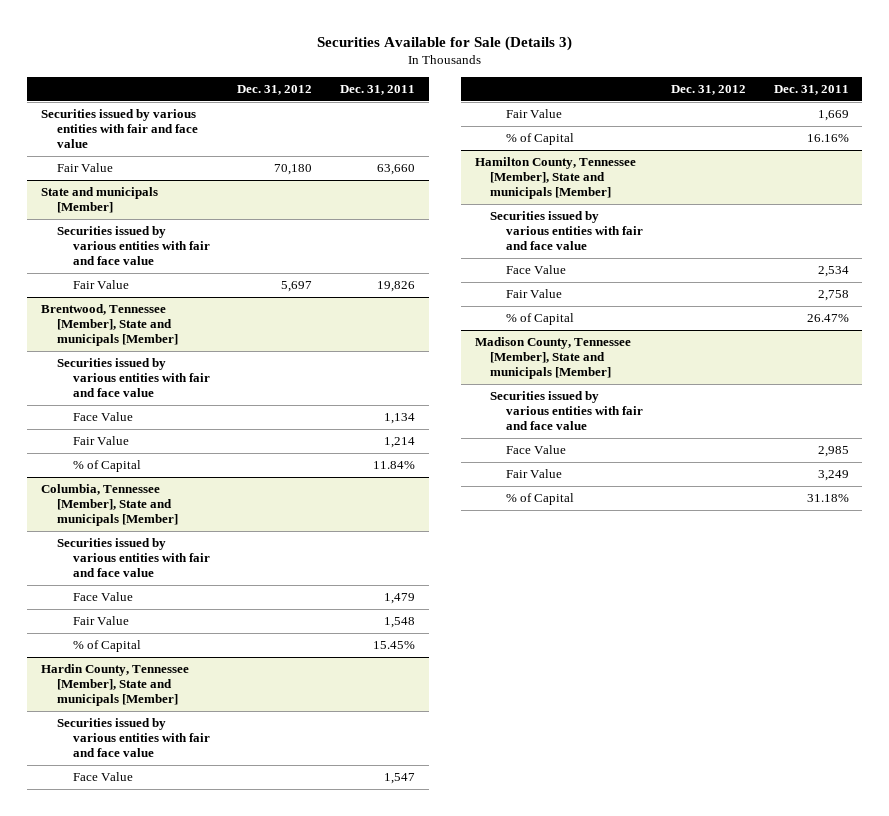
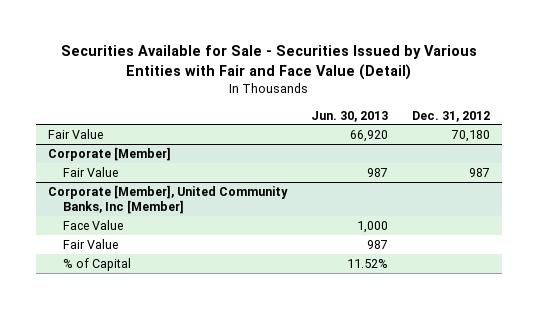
[316,35,572,51] Securities Available for Sale (Details 3) -> [61,45,478,80] Securities Available for Sale - Securities Issued by Various Entities with Fair and Face Value (Detail)
[339,84,415,95] Dec. 31, 2011 -> none
none -> [311,110,389,122] Jun. 30, 2013
[40,108,198,148] Securities issued by various entities with fair and face value -> none
[40,186,158,213] State and municipals [Member] -> none
[56,225,210,265] Securities issued by various entities with fair and face value -> none
[72,279,129,289] Fair Value -> none
[40,303,178,346] Brentwood, Tennessee [Member], State and municipals [Member] -> none
[56,357,210,397] Securities issued by various entities with fair and face value -> none
[72,411,133,421] Face Value -> none
[72,435,129,445] Fair Value -> none
[72,459,141,472] % of Capital -> none
[40,483,178,526] Columbia, Tennessee [Member], State and municipals [Member] -> none
[56,537,210,577] Securities issued by various entities with fair and face value -> none
[72,591,133,601] Face Value -> none
[72,615,129,625] Fair Value -> none
[72,639,141,652] % of Capital -> none
[40,663,189,706] Hardin County, Tennessee [Member], State and municipals [Member] -> none
[56,717,210,757] Securities issued by various entities with fair and face value -> none
[72,771,133,781] Face Value -> none
[506,108,563,118] Fair Value -> none
[506,132,575,145] % of Capital -> none
[474,156,636,199] Hamilton County, Tennessee [Member], State and municipals [Member] -> none
[490,210,644,250] Securities issued by various entities with fair and face value -> none
[506,264,567,274] Face Value -> none
[506,288,563,298] Fair Value -> none
[506,312,575,325] % of Capital -> none
[474,336,631,379] Madison County, Tennessee [Member], State and municipals [Member] -> none
[490,390,644,430] Securities issued by various entities with fair and face value -> none
[506,444,567,454] Face Value -> none
[506,468,563,478] Fair Value -> none
[506,492,575,505] % of Capital -> none
none -> [48,146,172,161] Corporate [Member]
none -> [62,166,118,177] Fair Value
none -> [48,184,289,214] Corporate [Member], United Community Banks, Inc [Member]
none -> [62,219,123,230] Face Value
none -> [62,238,118,249] Fair Value
none -> [62,257,131,271] % of Capital

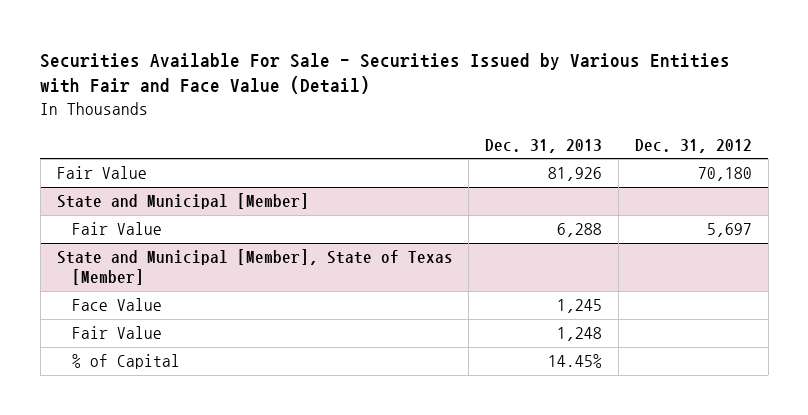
[61,45,478,80] Securities Available for Sale - Securities Issued by Various Entities with Fair and Face Value (Detail) -> [40,52,731,95] Securities Available For Sale - Securities Issued by Various Entities with Fair and Face Value (Detail)
[311,110,389,122] Jun. 30, 2013 -> none
none -> [485,138,603,153] Dec. 31, 2013
[48,146,172,161] Corporate [Member] -> none
[62,166,118,177] Fair Value -> none
[48,184,289,214] Corporate [Member], United Community Banks, Inc [Member] -> none
[62,219,123,230] Face Value -> none
[62,238,118,249] Fair Value -> none
[62,257,131,271] % of Capital -> none
none -> [56,193,309,210] State and Municipal [Member]
none -> [72,222,163,236] Fair Value
none -> [56,249,453,286] State and Municipal [Member], State of Texas [Member]
none -> [72,298,163,312] Face Value
none -> [72,326,163,340] Fair Value
none -> [72,354,181,370] % of Capital

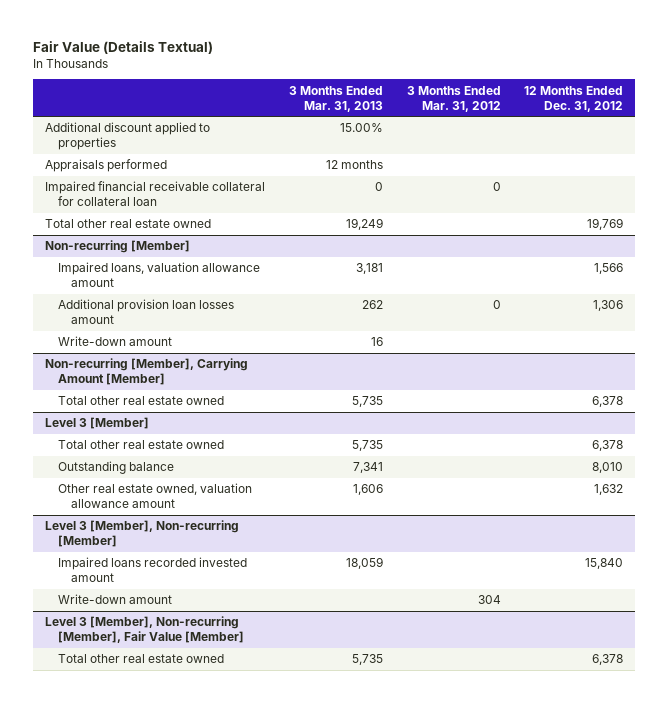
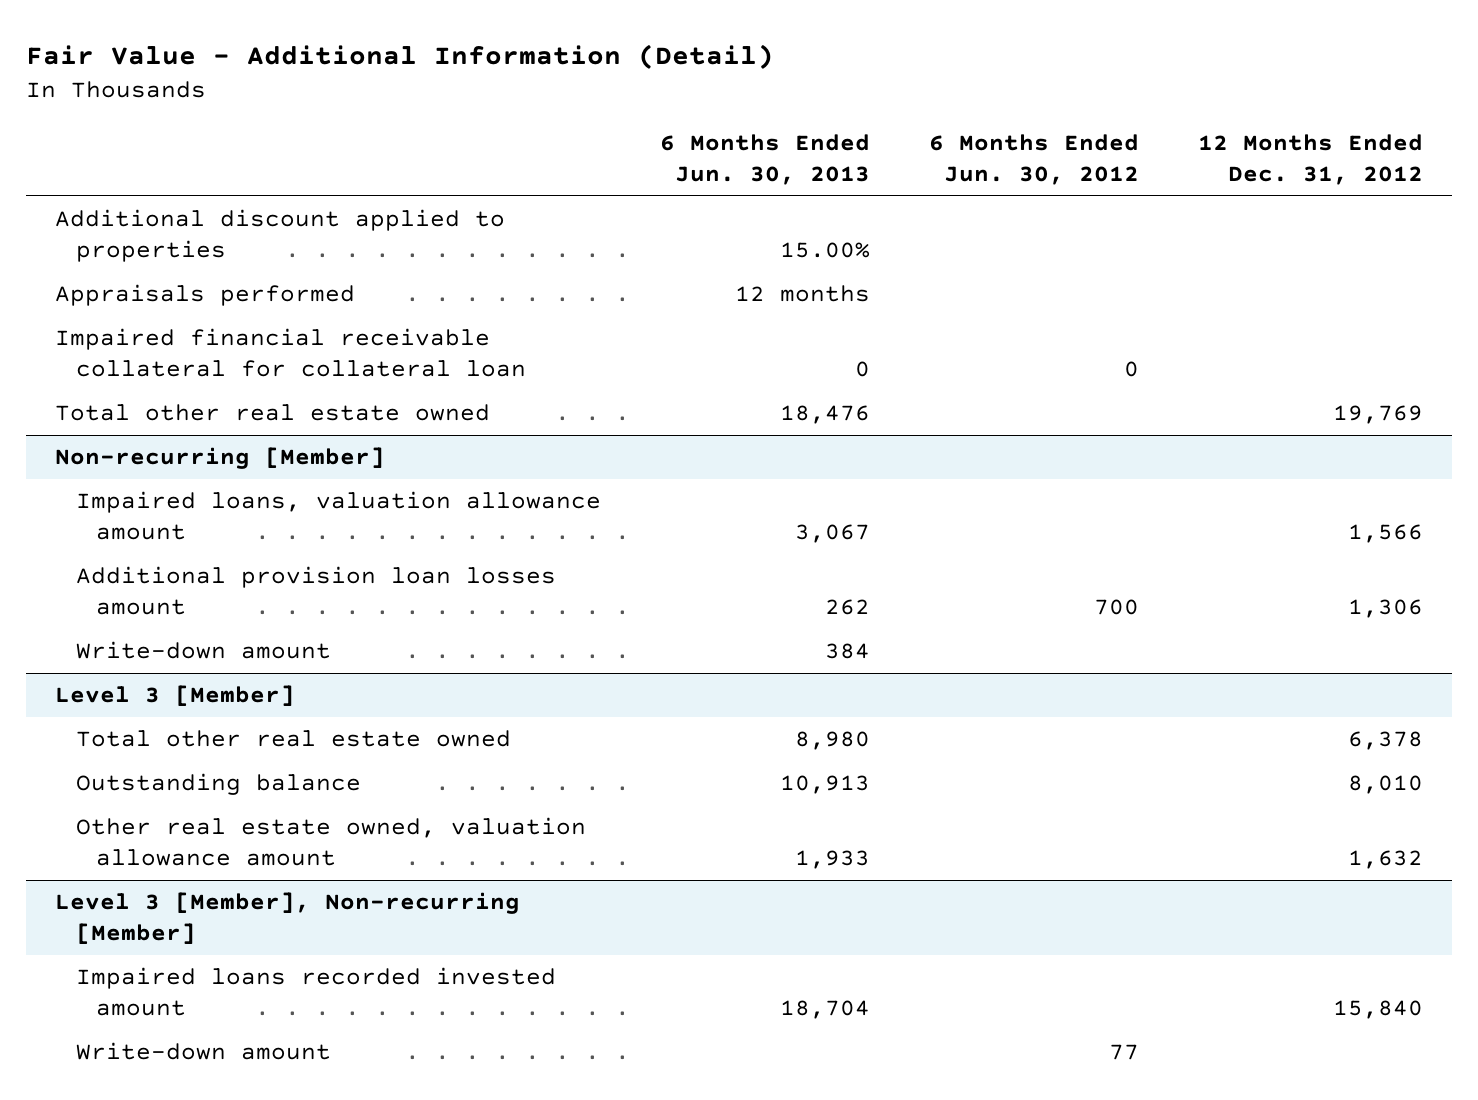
[33,40,214,54] Fair Value (Details Textual) -> [25,43,774,69] Fair Value - Additional Information (Detail)
[289,85,384,112] 3 Months Ended Mar. 31, 2013 -> none
[406,85,501,112] 3 Months Ended Mar. 31, 2012 -> none
none -> [659,134,870,185] 6 Months Ended Jun. 30, 2013
none -> [928,134,1139,185] 6 Months Ended Jun. 30, 2012
[45,358,249,386] Non-recurring [Member], Carrying Amount [Member] -> none
[57,396,224,406] Total other real estate owned -> none
[45,616,244,644] Level 3 [Member], Non-recurring [Member], Fair Value [Member] -> none
[57,654,224,664] Total other real estate owned -> none

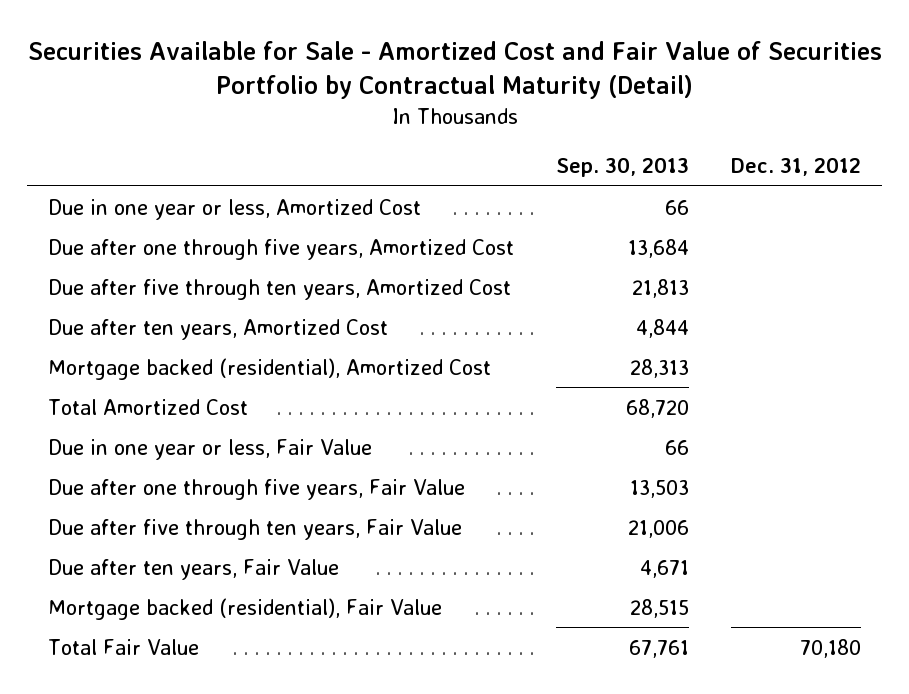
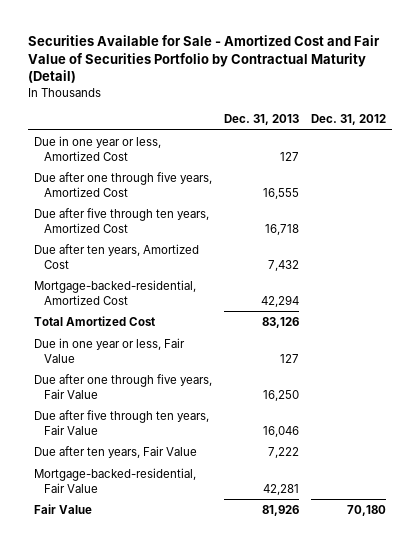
[556,156,690,177] Sep. 30, 2013 -> none
none -> [223,114,299,126] Dec. 31, 2013
[47,357,491,380] Mortgage backed (residential), Amortized Cost -> [34,280,197,305] Mortgage-backed-residential, Amortized Cost
[47,597,442,620] Mortgage backed (residential), Fair Value -> [34,468,197,493] Mortgage-backed-residential, Fair Value
[47,638,199,655] Total Fair Value -> [34,504,93,515] Fair Value

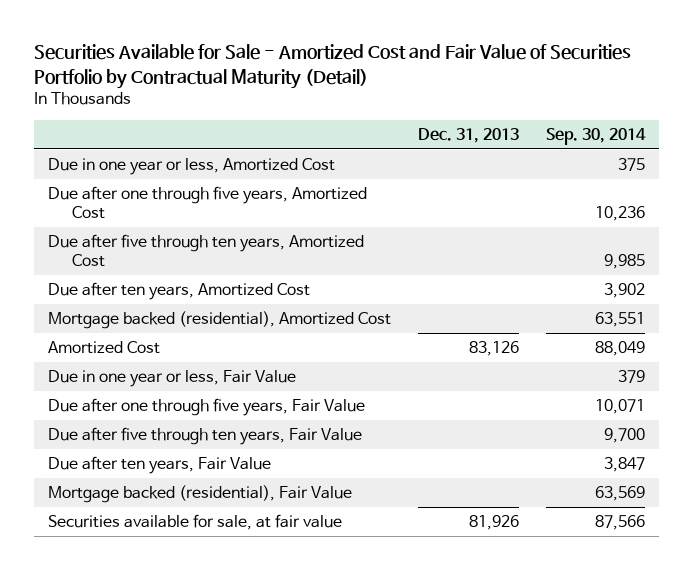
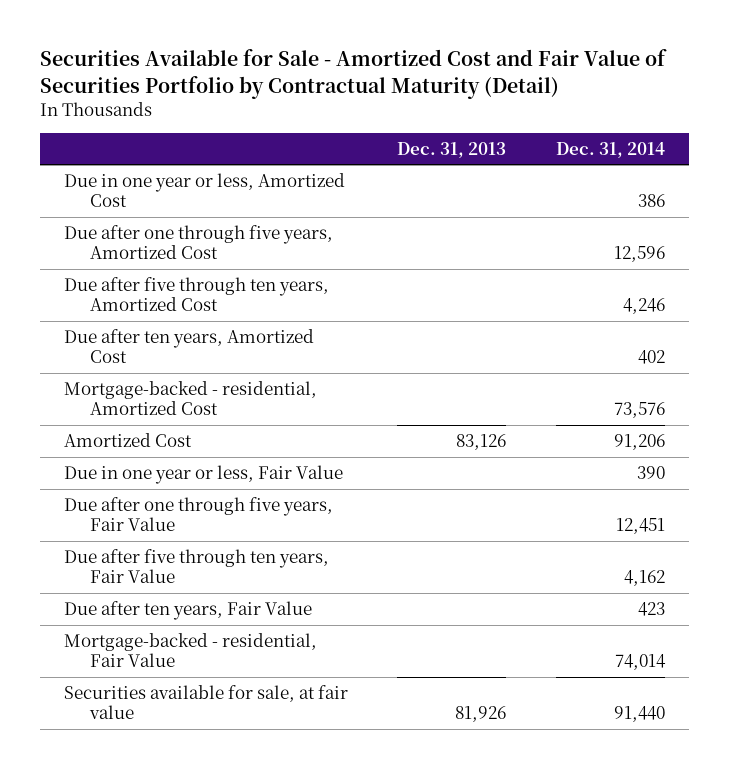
[546,128,647,146] Sep. 30, 2014 -> none
none -> [555,141,665,158] Dec. 31, 2014
[47,311,391,330] Mortgage backed (residential), Amortized Cost -> [64,381,318,416] Mortgage-backed - residential, Amortized Cost
[47,485,352,504] Mortgage backed (residential), Fair Value -> [64,633,318,668] Mortgage-backed - residential, Fair Value

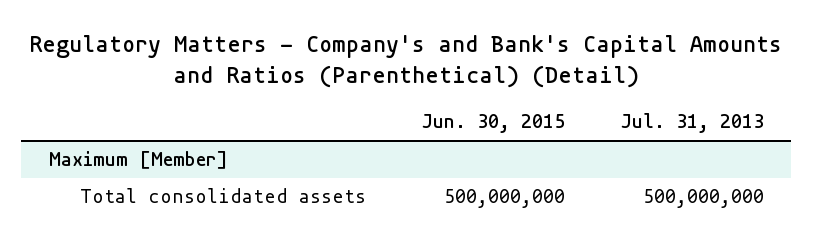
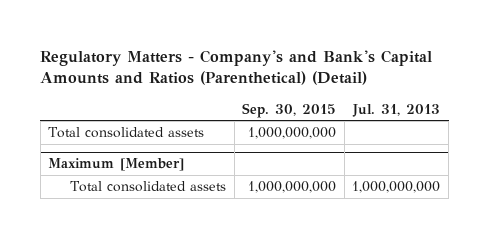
[420,114,565,134] Jun. 30, 2015 -> none
none -> [242,102,337,118] Sep. 30, 2015
none -> [48,127,205,139] Total consolidated assets
[642,189,764,209] 500,000,000 -> [352,181,441,194] 1,000,000,000

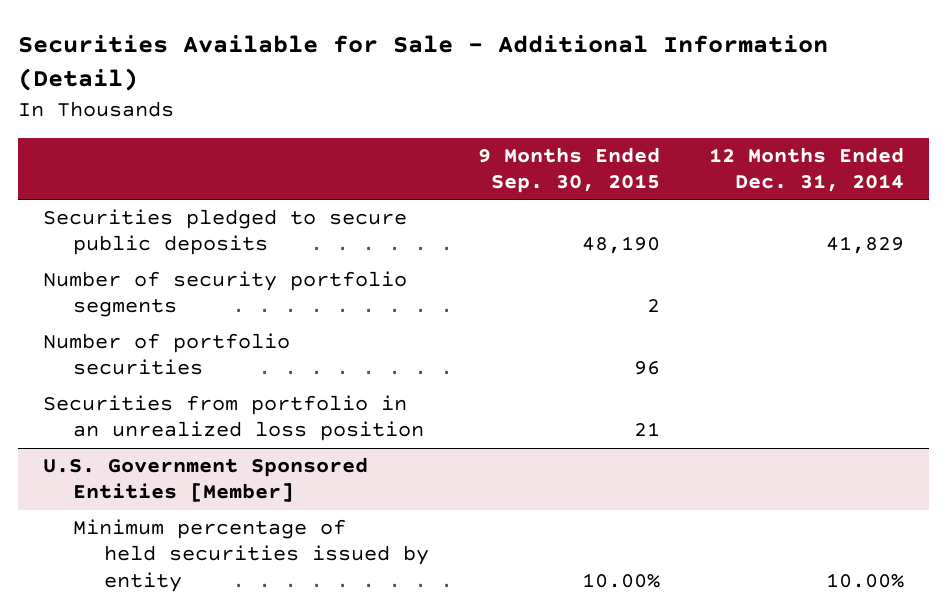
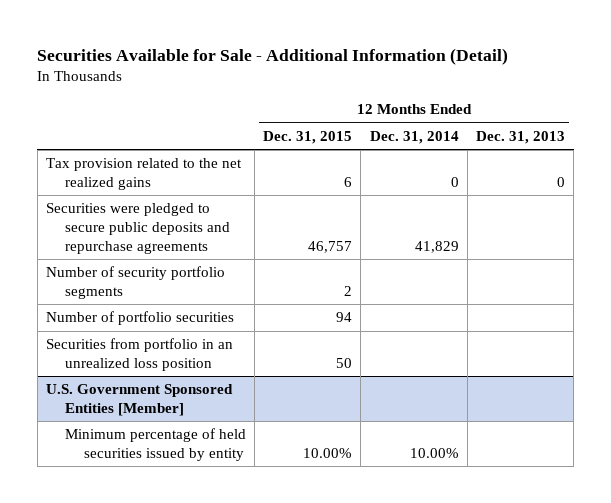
[478,146,661,194] 9 Months Ended Sep. 30, 2015 -> none
none -> [263,130,353,144] Dec. 31, 2015
none -> [476,130,566,144] Dec. 31, 2013
none -> [46,158,243,191] Tax provision related to the net realized gains
[42,209,407,256] Securities pledged to secure public deposits -> [46,203,230,254] Securities were pledged to secure public deposits and repurchase agreements

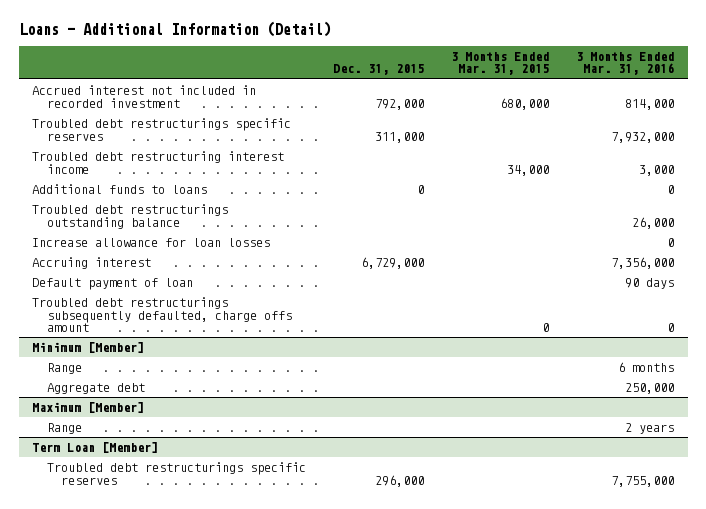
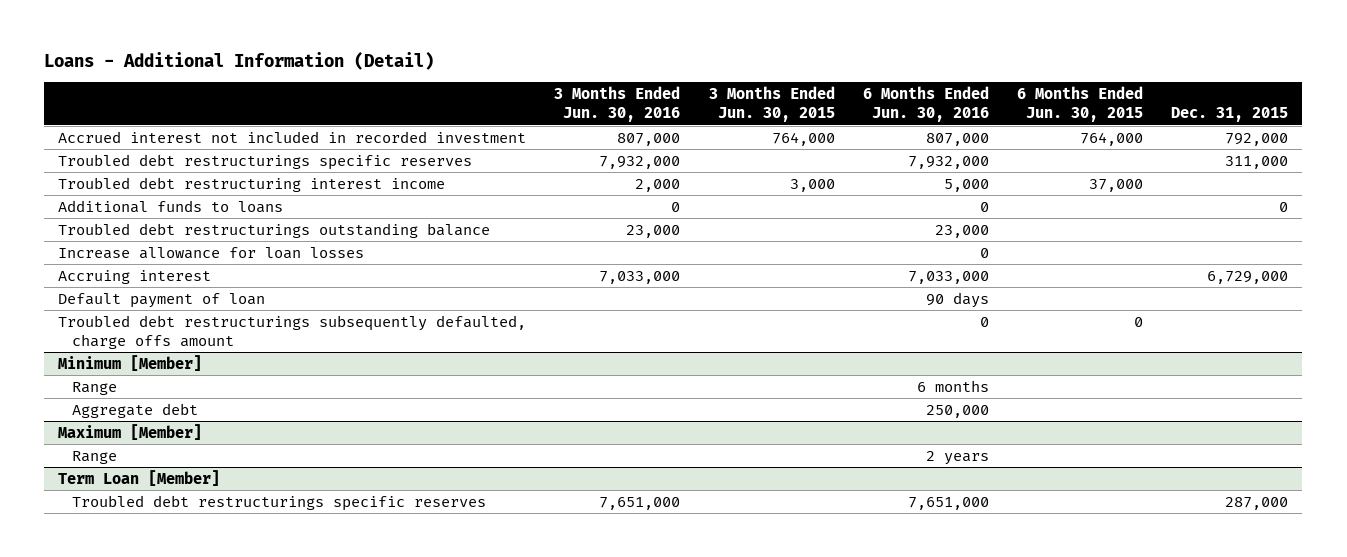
[451,52,550,76] 3 Months Ended Mar. 31, 2015 -> none
[576,52,675,76] 3 Months Ended Mar. 31, 2016 -> none
none -> [554,86,681,123] 3 Months Ended Jun. 30, 2016
none -> [708,86,835,123] 3 Months Ended Jun. 30, 2015
none -> [862,86,989,123] 6 Months Ended Jun. 30, 2016
none -> [1017,86,1144,123] 6 Months Ended Jun. 30, 2015
[374,474,424,487] 296,000 -> [1225,496,1289,510] 287,000

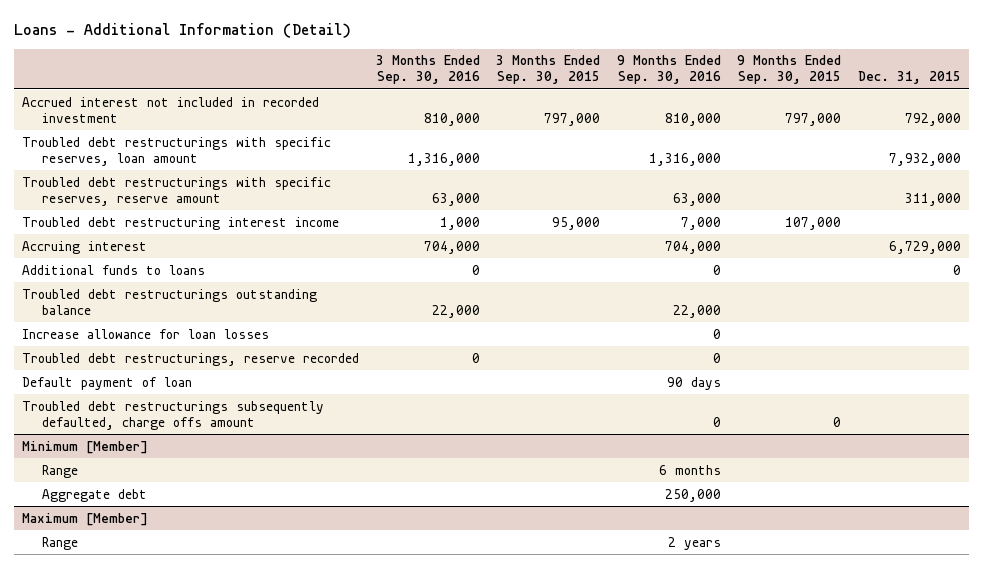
[554,86,681,123] 3 Months Ended Jun. 30, 2016 -> none
[708,86,835,123] 3 Months Ended Jun. 30, 2015 -> none
[862,86,989,123] 6 Months Ended Jun. 30, 2016 -> none
[1017,86,1144,123] 6 Months Ended Jun. 30, 2015 -> none
none -> [375,55,480,85] 3 Months Ended Sep. 30, 2016
none -> [496,55,601,85] 3 Months Ended Sep. 30, 2015
none -> [616,55,721,85] 9 Months Ended Sep. 30, 2016
none -> [737,55,842,85] 9 Months Ended Sep. 30, 2015
none -> [22,136,332,166] Troubled debt restructurings with specific reserves, loan amount
[58,153,473,170] Troubled debt restructurings specific reserves -> [22,176,332,206] Troubled debt restructurings with specific reserves, reserve amount
[58,269,212,284] Accruing interest -> [22,240,148,254] Accruing interest
none -> [22,352,360,366] Troubled debt restructurings, reserve recorded
[58,469,221,486] Term Loan [Member] -> none
[72,494,487,511] Troubled debt restructurings specific reserves -> none

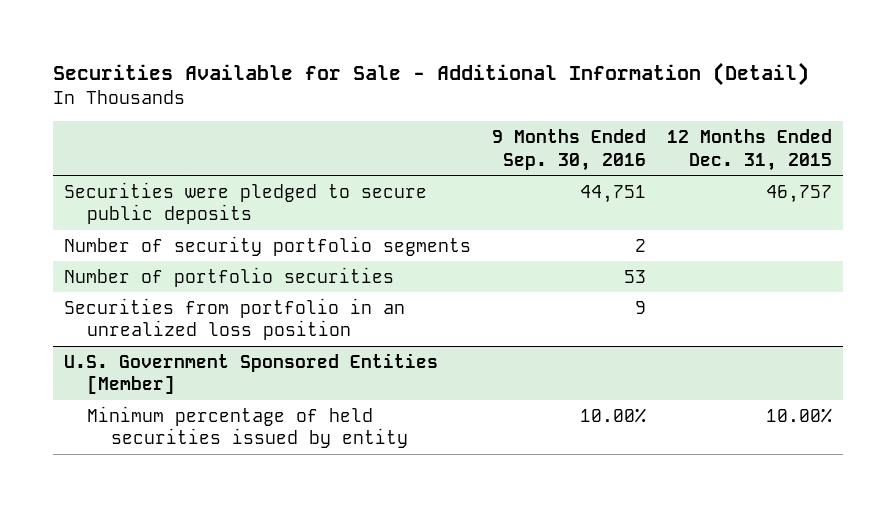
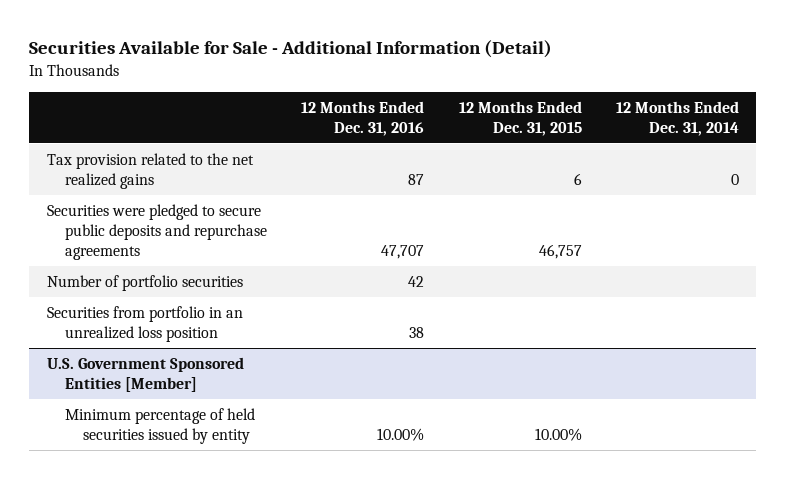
[492,129,647,171] 9 Months Ended Sep. 30, 2016 -> none
none -> [301,100,425,136] 12 Months Ended Dec. 31, 2016
none -> [616,100,740,136] 12 Months Ended Dec. 31, 2014
[63,235,471,256] Number of security portfolio segments -> none
none -> [46,152,254,189] Tax provision related to the net realized gains
[63,181,427,225] Securities were pledged to secure public deposits -> [46,203,267,261] Securities were pledged to secure public deposits and repurchase agreements

